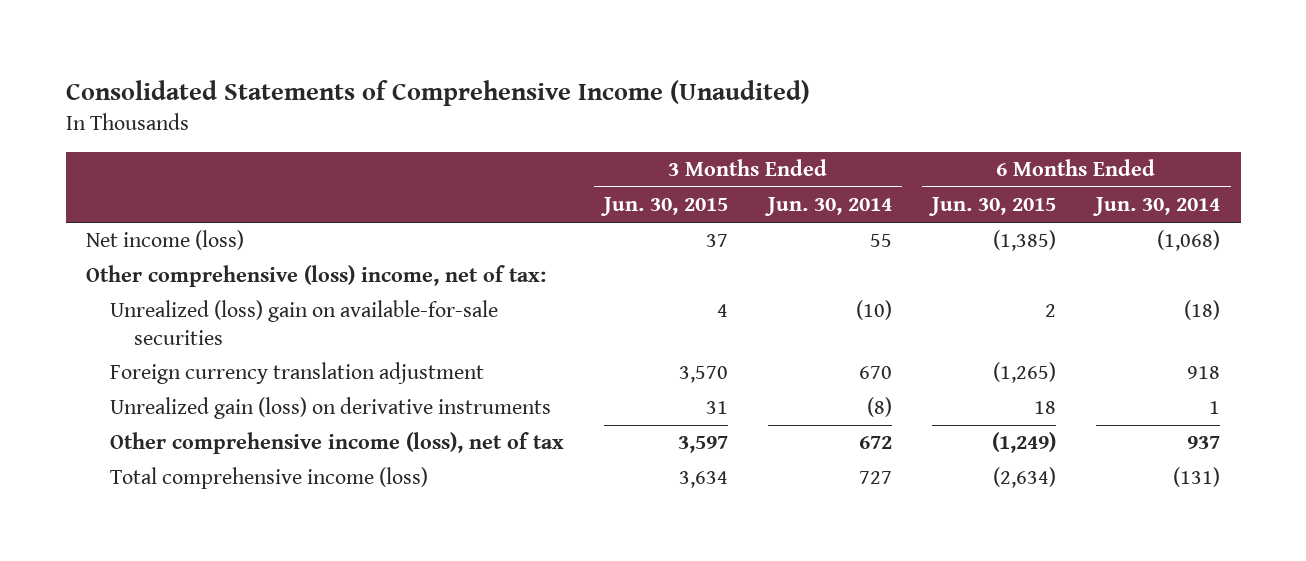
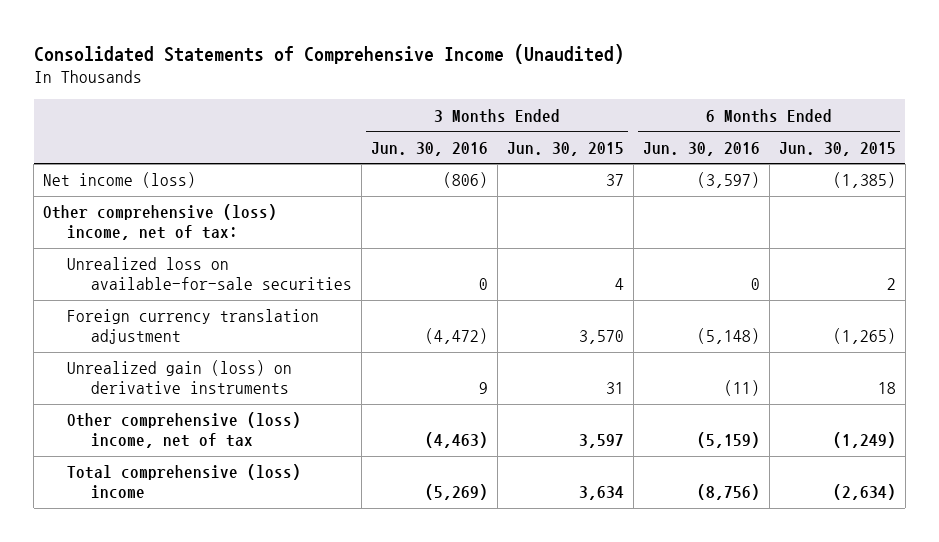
[764,197,893,217] Jun. 30, 2014 -> none
[1092,197,1221,217] Jun. 30, 2014 -> none
none -> [370,141,488,156] Jun. 30, 2016
none -> [642,141,760,156] Jun. 30, 2016
[110,300,499,345] Unrealized (loss) gain on available-for-sale securities -> [66,257,352,291] Unrealized loss on available-for-sale securities
[110,432,565,455] Other comprehensive income (loss), net of tax -> [66,412,301,449] Other comprehensive (loss) income, net of tax
[110,467,429,490] Total comprehensive income (loss) -> [66,464,301,500] Total comprehensive (loss) income

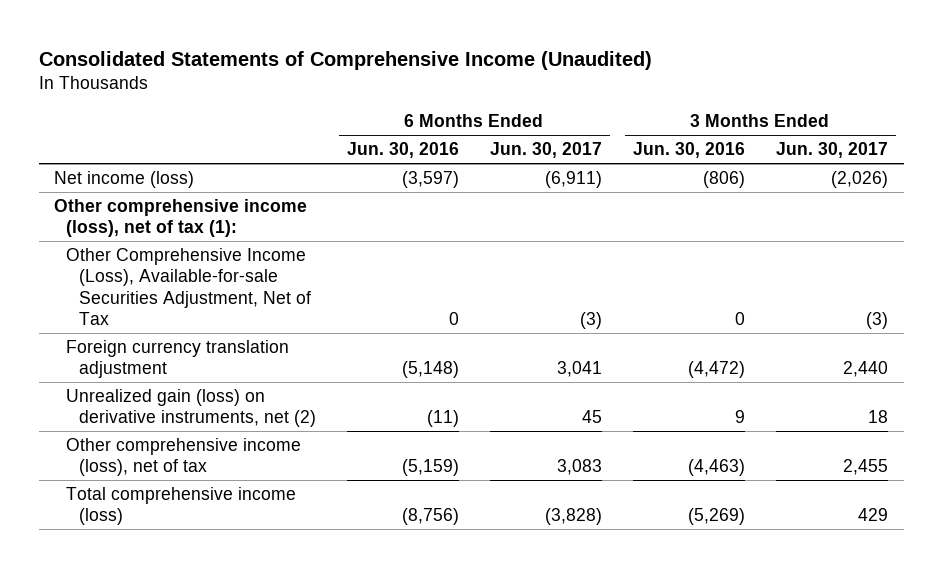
[506,141,624,156] Jun. 30, 2015 -> none
[778,141,896,156] Jun. 30, 2015 -> none
none -> [489,142,602,159] Jun. 30, 2017
none -> [776,142,889,159] Jun. 30, 2017
[43,204,278,241] Other comprehensive (loss) income, net of tax: -> [54,199,308,238] Other comprehensive income (loss), net of tax (1):
[66,257,352,291] Unrealized loss on available-for-sale securities -> [66,248,311,326] Other Comprehensive Income (Loss), Available-for-sale Securities Adjustment, Net of Tax
[66,360,292,395] Unrealized gain (loss) on derivative instruments -> [66,389,316,428] Unrealized gain (loss) on derivative instruments, net (2)
[66,412,301,449] Other comprehensive (loss) income, net of tax -> [66,438,302,477] Other comprehensive income (loss), net of tax
[66,464,301,500] Total comprehensive (loss) income -> [66,487,297,526] Total comprehensive income (loss)

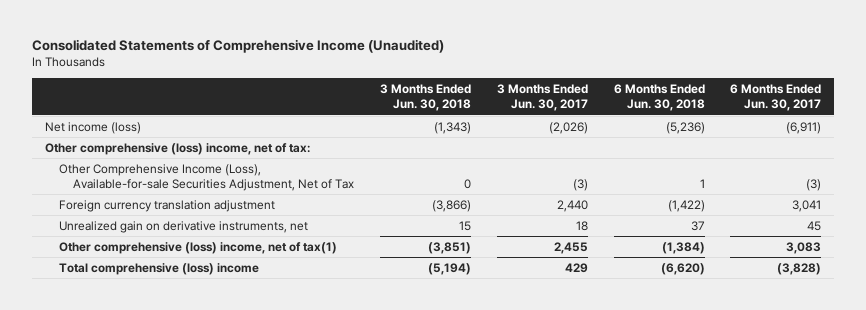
[346,142,459,159] Jun. 30, 2016 -> none
[632,142,745,159] Jun. 30, 2016 -> none
none -> [380,84,472,112] 3 Months Ended Jun. 30, 2018
none -> [613,84,705,112] 6 Months Ended Jun. 30, 2018
[54,199,308,238] Other comprehensive income (loss), net of tax (1): -> [44,142,310,155] Other comprehensive (loss) income, net of tax:
[66,389,316,428] Unrealized gain (loss) on derivative instruments, net (2) -> [59,220,309,233] Unrealized gain on derivative instruments, net
[66,438,302,477] Other comprehensive income (loss), net of tax -> [59,241,338,254] Other comprehensive (loss) income, net of tax(1)
[66,487,297,526] Total comprehensive income (loss) -> [59,262,260,275] Total comprehensive (loss) income

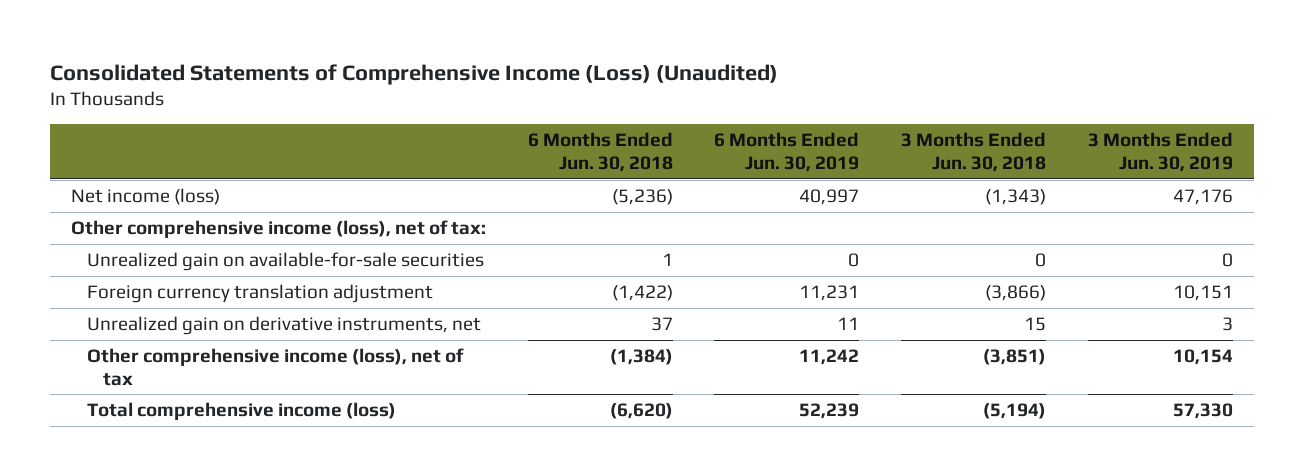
[32,39,445,54] Consolidated Statements of Comprehensive Income (Unaudited) -> [49,63,778,85] Consolidated Statements of Comprehensive Income (Loss) (Unaudited)
[496,84,588,112] 3 Months Ended Jun. 30, 2017 -> none
[730,84,822,112] 6 Months Ended Jun. 30, 2017 -> none
none -> [714,132,860,172] 6 Months Ended Jun. 30, 2019
none -> [1087,132,1233,172] 3 Months Ended Jun. 30, 2019
[44,142,310,155] Other comprehensive (loss) income, net of tax: -> [70,220,486,239] Other comprehensive income (loss), net of tax:
[59,163,355,191] Other Comprehensive Income (Loss), Available-for-sale Securities Adjustment, Net of Tax -> [87,252,485,272] Unrealized gain on available-for-sale securities
[59,241,338,254] Other comprehensive (loss) income, net of tax(1) -> [87,348,465,386] Other comprehensive income (loss), net of tax
[59,262,260,275] Total comprehensive (loss) income -> [87,402,397,421] Total comprehensive income (loss)

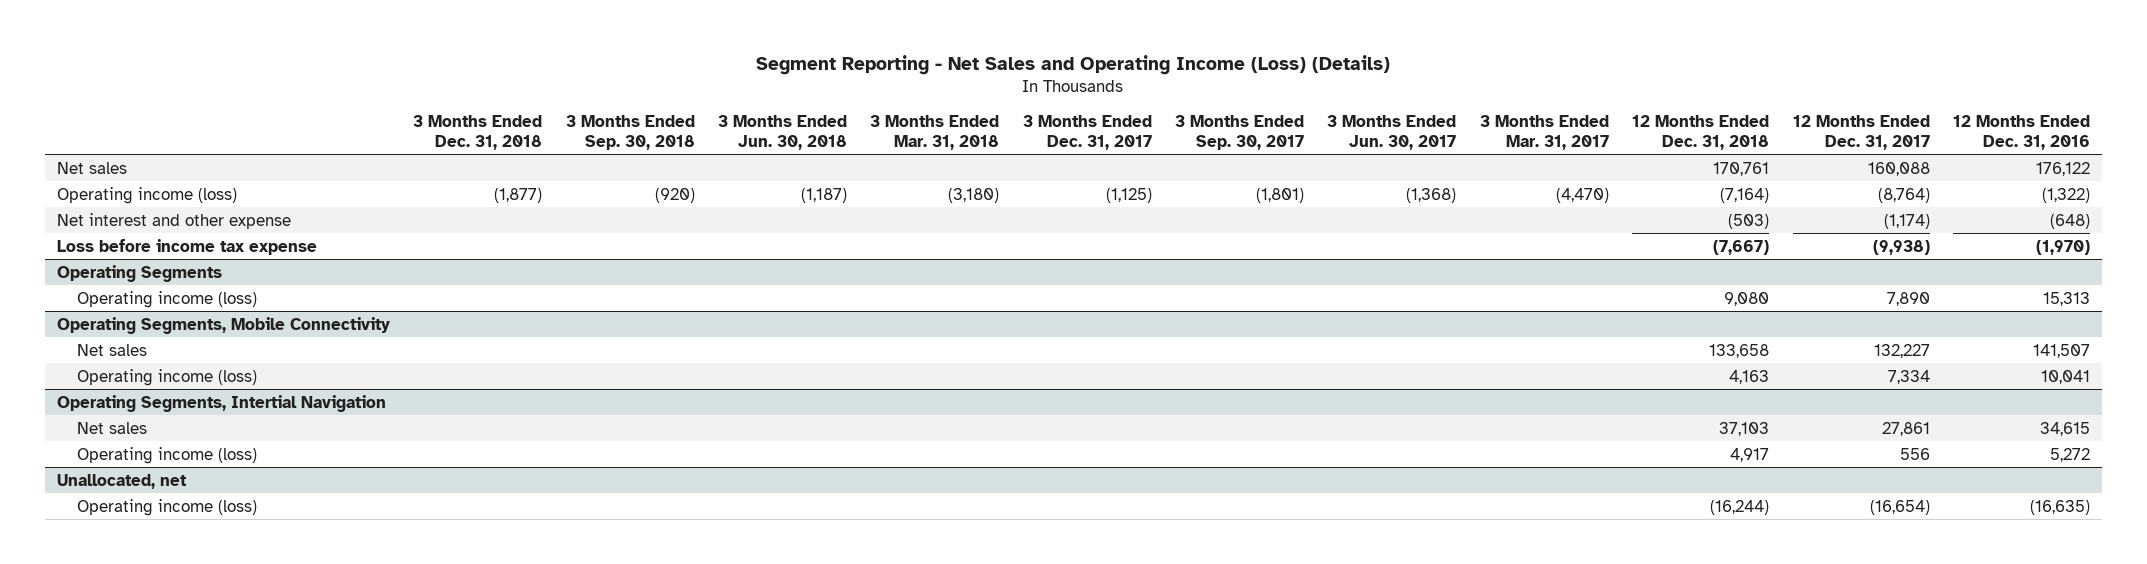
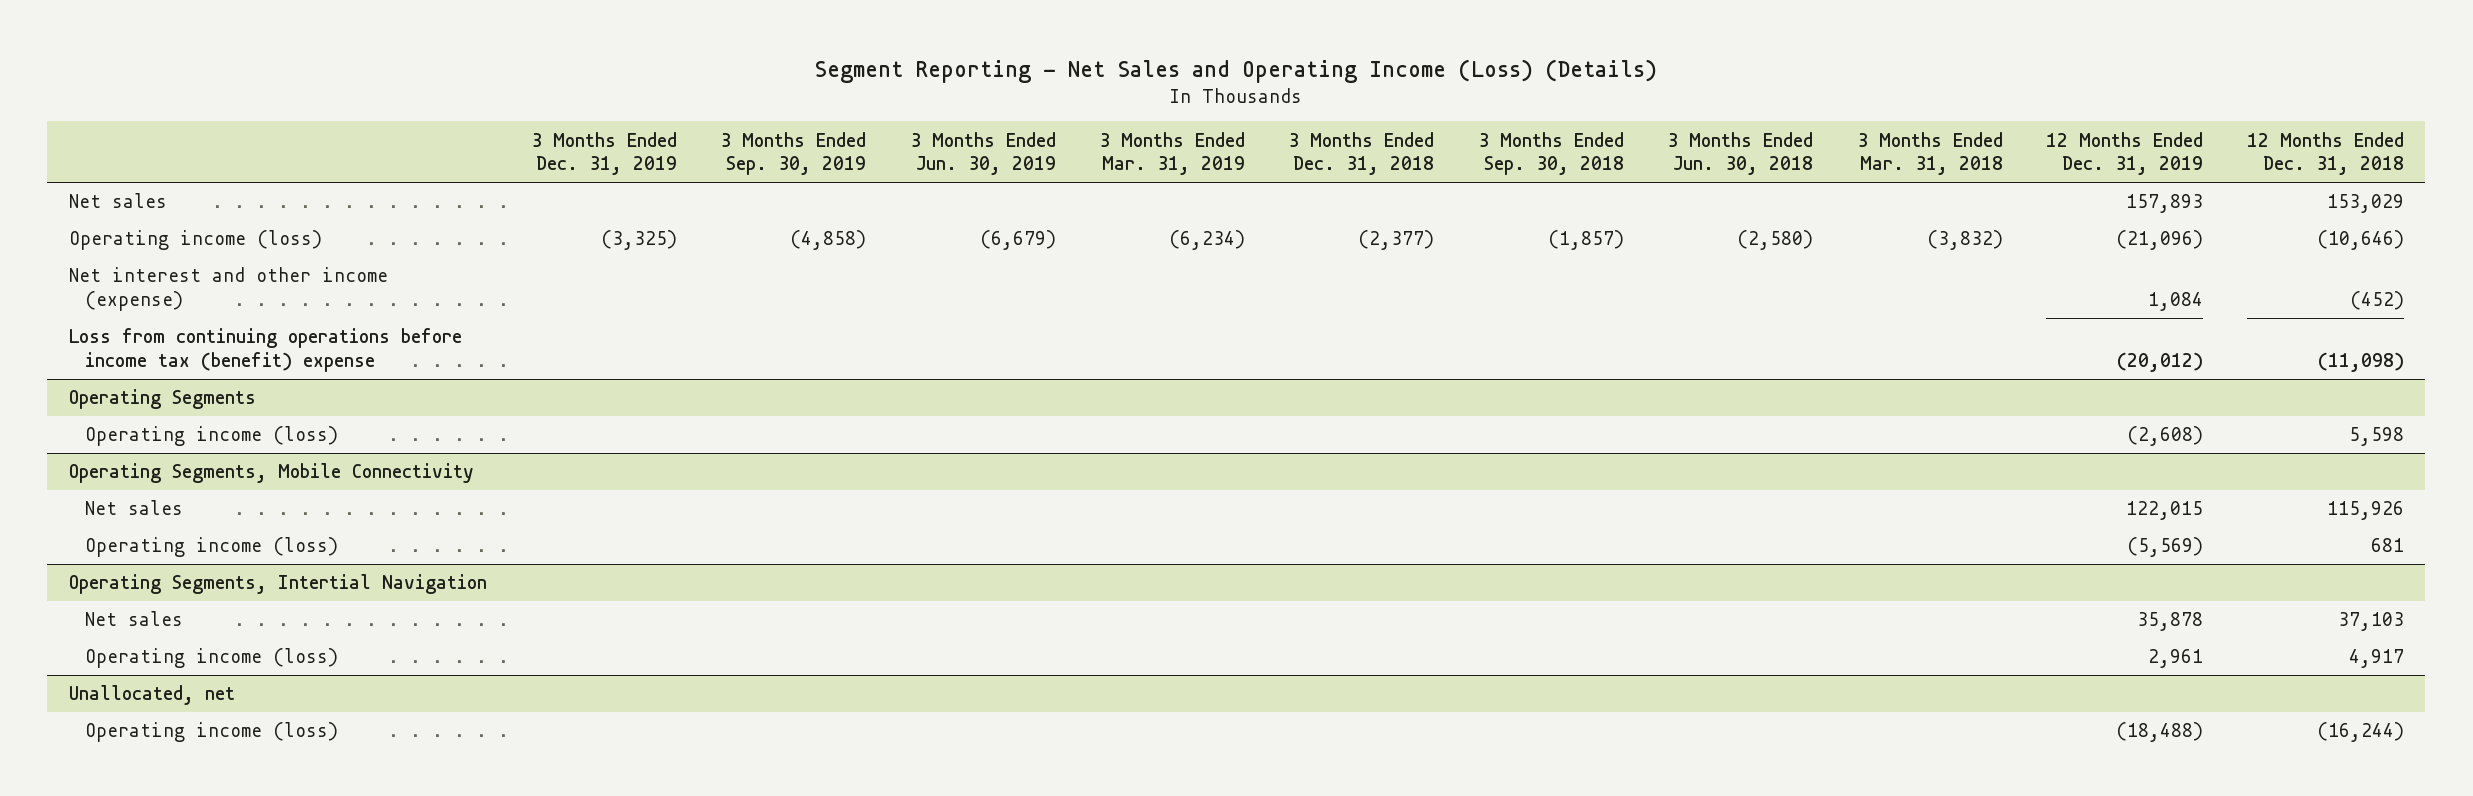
[1022,115,1152,150] 3 Months Ended Dec. 31, 2017 -> none
[1175,115,1305,150] 3 Months Ended Sep. 30, 2017 -> none
[1327,115,1457,150] 3 Months Ended Jun. 30, 2017 -> none
[1479,115,1609,150] 3 Months Ended Mar. 31, 2017 -> none
[1792,115,1930,150] 12 Months Ended Dec. 31, 2017 -> none
[1952,115,2090,150] 12 Months Ended Dec. 31, 2016 -> none
none -> [530,131,677,176] 3 Months Ended Dec. 31, 2019
none -> [720,131,867,176] 3 Months Ended Sep. 30, 2019
none -> [909,131,1056,176] 3 Months Ended Jun. 30, 2019
none -> [1098,131,1245,176] 3 Months Ended Mar. 31, 2019
none -> [2046,131,2204,176] 12 Months Ended Dec. 31, 2019
[1713,161,1770,176] 170,761 -> [2326,194,2404,214] 153,029
[494,187,543,203] (1,877) -> [1358,230,1435,251] (2,377)
[654,187,695,203] (920) -> [1547,230,1624,251] (1,857)
[800,187,847,203] (1,187) -> [1737,230,1814,251] (2,580)
[948,187,1000,203] (3,180) -> [1926,230,2003,251] (3,832)
[1720,187,1770,203] (7,164) -> [2316,230,2404,251] (10,646)
[56,212,291,229] Net interest and other expense -> [69,267,389,311] Net interest and other income (expense)
[1728,213,1770,229] (503) -> [2349,290,2404,310] (452)
[56,238,317,255] Loss before income tax expense -> [69,328,463,372] Loss from continuing operations before income tax (benefit) expense
[1713,239,1770,255] (7,667) -> [2317,351,2404,372] (11,098)
[1724,291,1770,306] 9,080 -> [2348,427,2404,447] 5,598
[1709,343,1770,358] 133,658 -> [2326,501,2404,521] 115,926
[1729,369,1770,384] 4,163 -> [2370,538,2404,553] 681

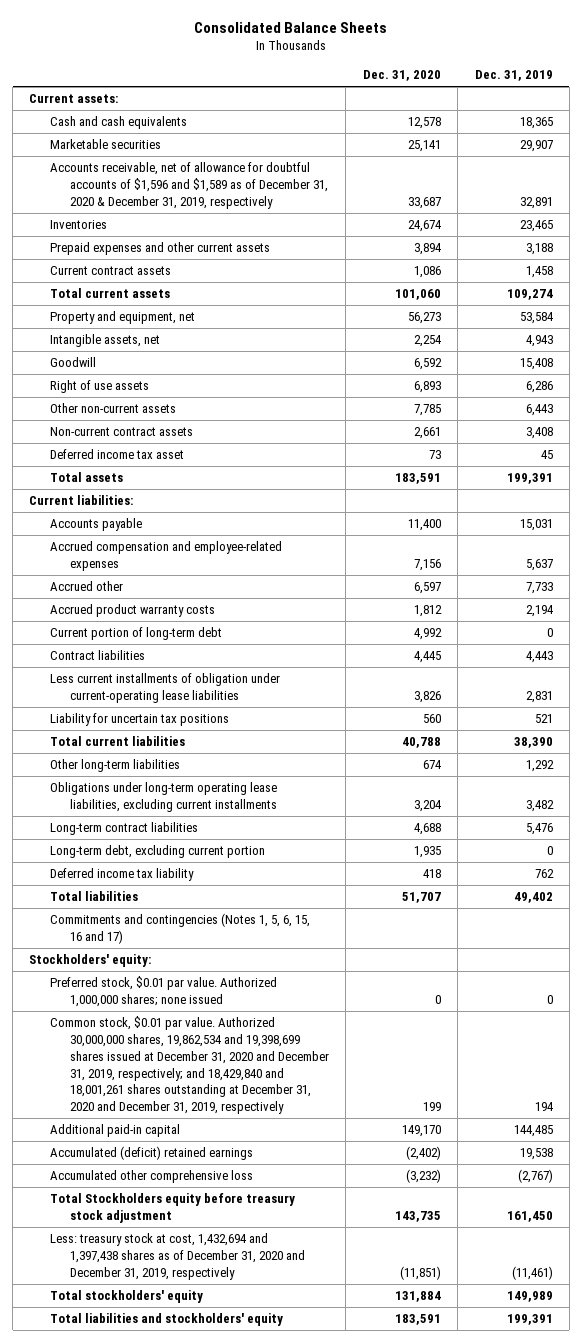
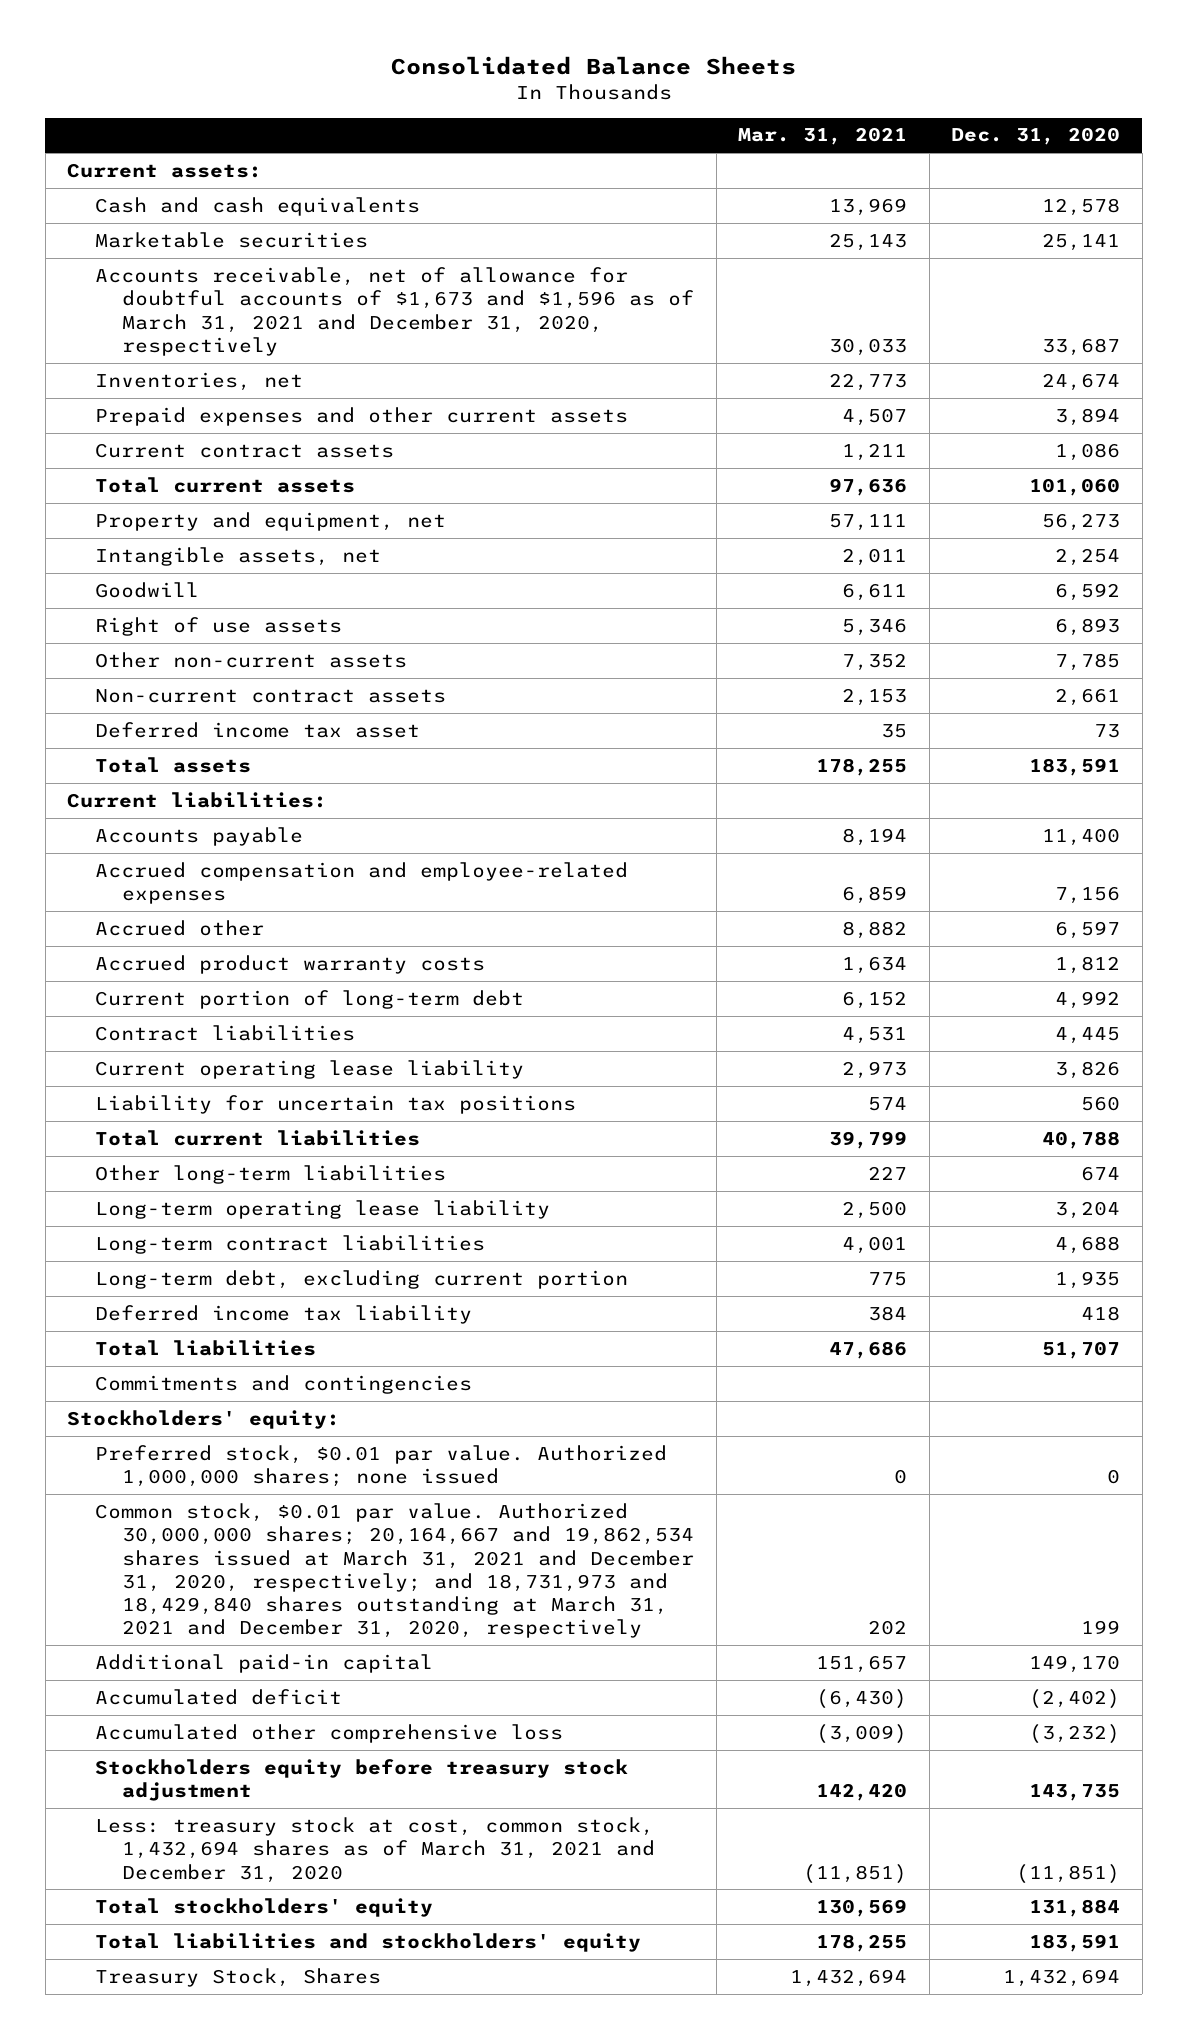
[474,70,553,82] Dec. 31, 2019 -> none
none -> [738,127,908,146] Mar. 31, 2021
[49,162,329,209] Accounts receivable, net of allowance for doubtful accounts of $1,596 and $1,589 as of December 31, 2020 & December 31, 2019, respectively -> [94,266,695,356] Accounts receivable, net of allowance for doubtful accounts of $1,673 and $1,596 as of March 31, 2021 and December 31, 2020, respectively
[49,220,107,230] Inventories -> [94,371,303,391] Inventories, net
[49,673,280,703] Less current installments of obligation under current-operating lease liabilities -> [94,1059,524,1079] Current operating lease liability
[49,782,278,812] Obligations under long-term operating lease liabilities, excluding current installments -> [94,1199,550,1219] Long-term operating lease liability
[49,913,310,944] Commitments and contingencies (Notes 1, 5, 6, 15, 16 and 17) -> [94,1374,472,1394] Commitments and contingencies
[49,1016,330,1115] Common stock, $0.01 par value. Authorized 30,000,000 shares, 19,862,534 and 19,398,699 shares issued at December 31, 2020 and December 31, 2019, respectively; and 18,429,840 and 18,001,261 shares outstanding at December 31, 2020 and December 31, 2019, respectively -> [94,1502,695,1639] Common stock, $0.01 par value. Authorized 30,000,000 shares; 20,164,667 and 19,862,534 shares issued at March 31, 2021 and December 31, 2020, respectively; and 18,731,973 and 18,429,840 shares outstanding at March 31, 2021 and December 31, 2020, respectively
[49,1146,253,1161] Accumulated (deficit) retained earnings -> [94,1688,342,1705] Accumulated deficit
[49,1193,295,1223] Total Stockholders equity before treasury stock adjustment -> [94,1758,628,1802] Stockholders equity before treasury stock adjustment
[49,1233,306,1280] Less: treasury stock at cost, 1,432,694 and 1,397,438 shares as of December 31, 2020 and December 31, 2019, respectively -> [94,1816,656,1883] Less: treasury stock at cost, common stock, 1,432,694 shares as of March 31, 2021 and December 31, 2020
none -> [94,1967,381,1987] Treasury Stock, Shares

